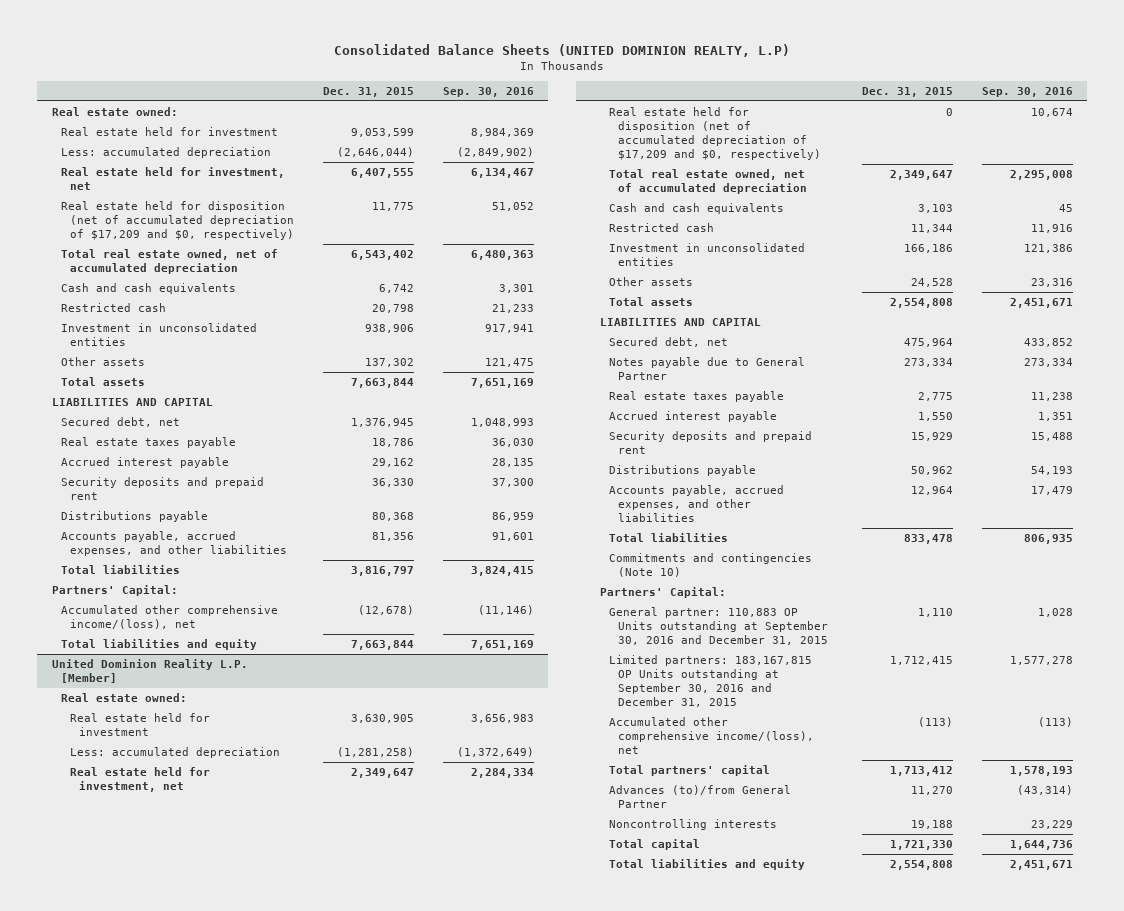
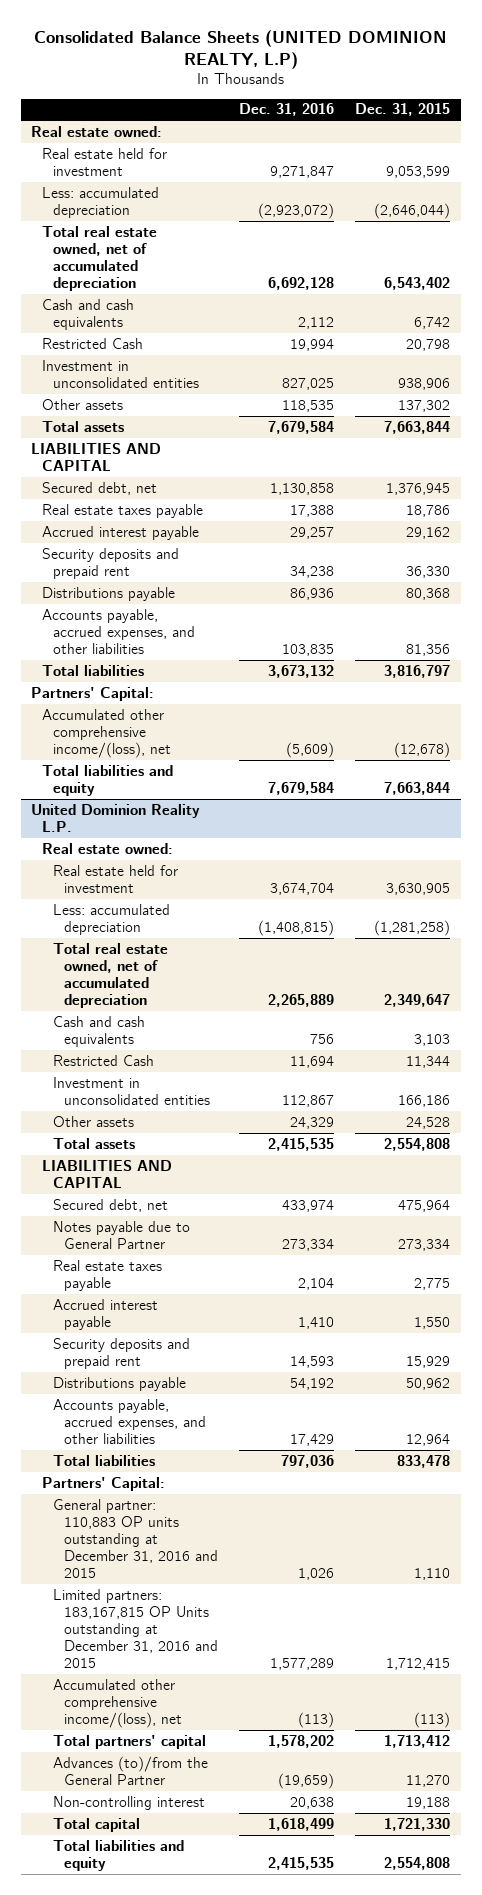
[442,86,534,97] Sep. 30, 2016 -> none
none -> [239,103,335,117] Dec. 31, 2016
[60,166,285,190] Real estate held for investment, net -> none
[60,200,295,241] Real estate held for disposition (net of accumulated depreciation of $17,209 and $0, respectively) -> none
[60,302,166,312] Restricted cash -> [42,337,144,349] Restricted Cash
[51,658,248,683] United Dominion Reality L.P. [Member] -> [31,803,201,832] United Dominion Reality L.P.
[70,766,211,792] Real estate held for investment, net -> none
[608,106,822,161] Real estate held for disposition (net of accumulated depreciation of $17,209 and $0, respectively) -> none
[608,222,714,232] Restricted cash -> [53,1054,155,1066] Restricted Cash
[608,552,812,577] Commitments and contingencies (Note 10) -> none
[608,606,829,646] General partner: 110,883 OP Units outstanding at September 30, 2016 and December 31, 2015 -> [53,1498,219,1578] General partner: 110,883 OP units outstanding at December 31, 2016 and 2015
[608,654,812,708] Limited partners: 183,167,815 OP Units outstanding at September 30, 2016 and December 31, 2015 -> [53,1588,219,1668] Limited partners: 183,167,815 OP Units outstanding at December 31, 2016 and 2015
[608,784,791,808] Advances (to)/from General Partner -> [53,1755,209,1785] Advances (to)/from the General Partner
[608,818,777,830] Noncontrolling interests -> [53,1795,206,1810] Non-controlling interest

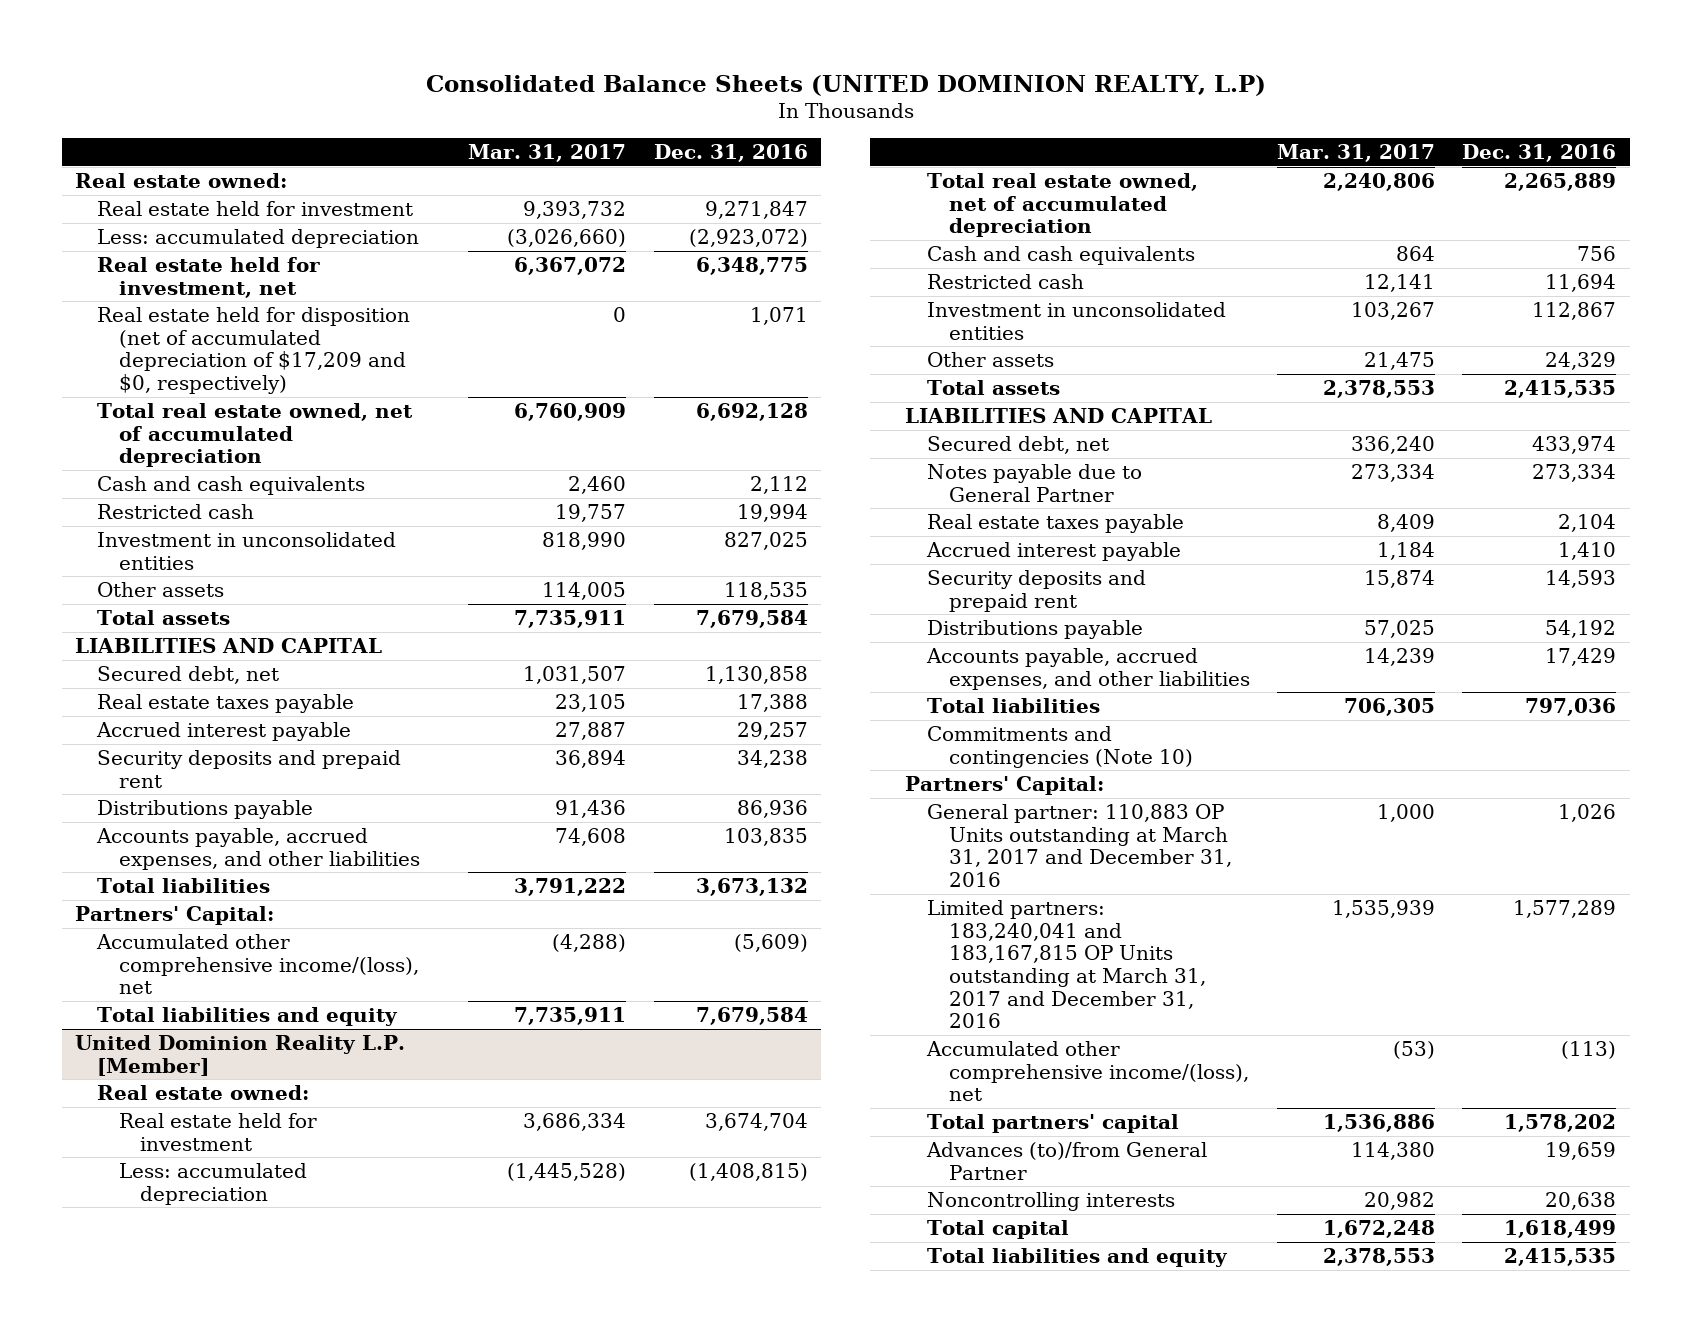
[355,103,451,117] Dec. 31, 2015 -> none
none -> [468,143,627,162] Mar. 31, 2017
none -> [96,256,320,298] Real estate held for investment, net
none -> [96,306,410,394] Real estate held for disposition (net of accumulated depreciation of $17,209 and $0, respectively)
[42,337,144,349] Restricted Cash -> [96,503,254,519] Restricted cash
[31,803,201,832] United Dominion Reality L.P. -> [75,1034,406,1076] United Dominion Reality L.P. [Member]
[53,1054,155,1066] Restricted Cash -> [927,273,1085,289] Restricted cash
none -> [927,725,1193,768] Commitments and contingencies (Note 10)
[53,1498,219,1578] General partner: 110,883 OP units outstanding at December 31, 2016 and 2015 -> [927,803,1232,887] General partner: 110,883 OP Units outstanding at March 31, 2017 and December 31, 2016
[53,1588,219,1668] Limited partners: 183,167,815 OP Units outstanding at December 31, 2016 and 2015 -> [927,899,1206,1029] Limited partners: 183,240,041 and 183,167,815 OP Units outstanding at March 31, 2017 and December 31, 2016
[53,1755,209,1785] Advances (to)/from the General Partner -> [926,1141,1208,1180] Advances (to)/from General Partner
[278,1772,335,1789] (19,659) -> [1545,1141,1617,1160] 19,659
[53,1795,206,1810] Non-controlling interest -> [927,1191,1176,1211] Noncontrolling interests

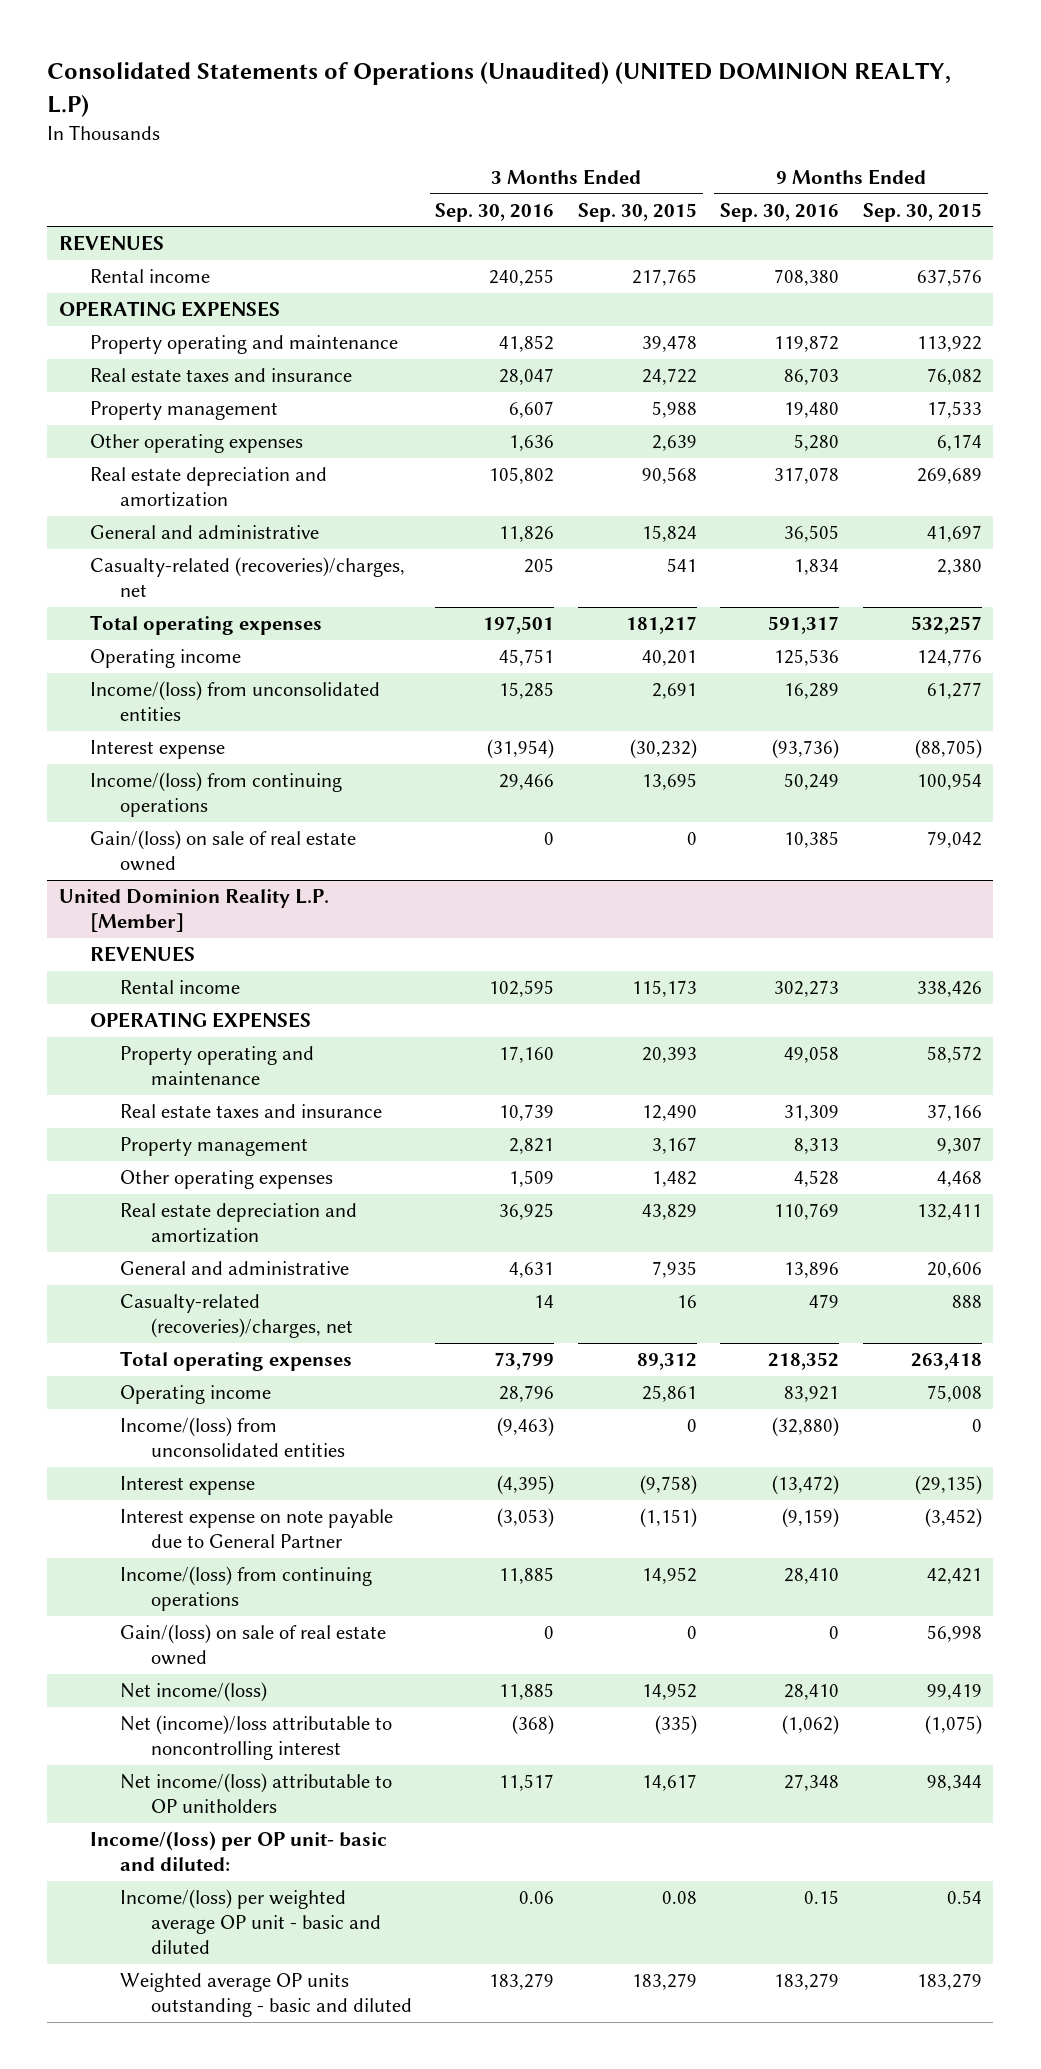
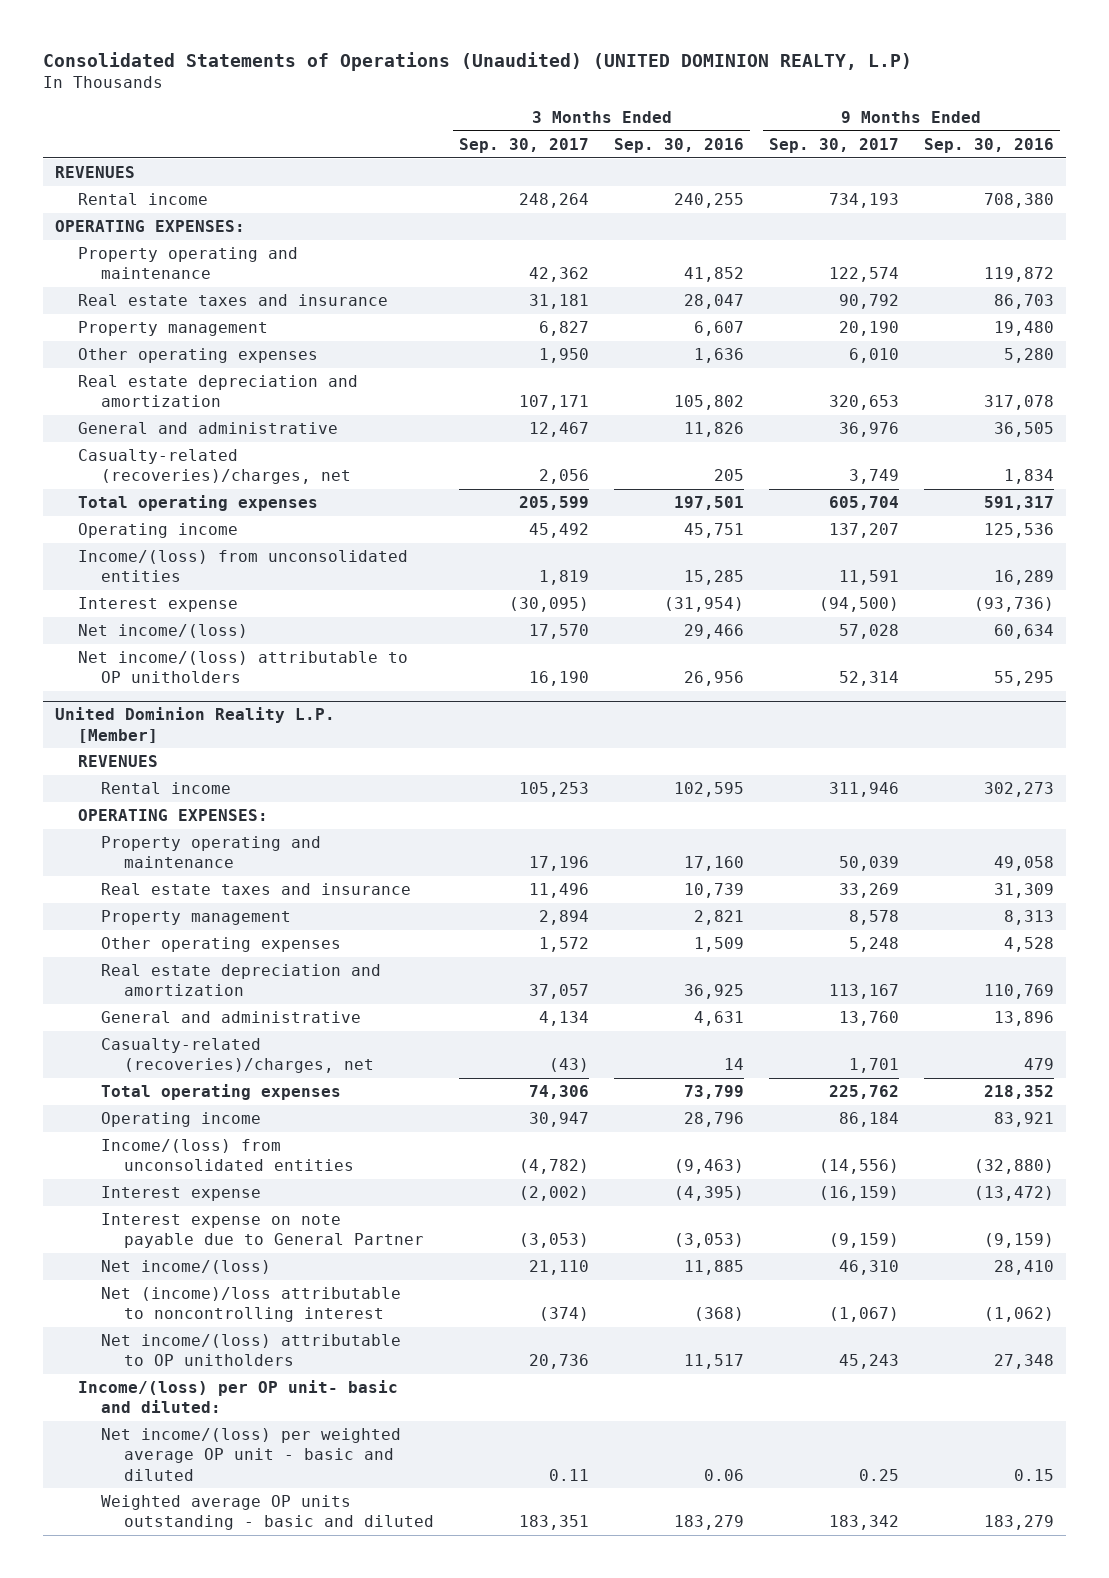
[577,202,697,222] Sep. 30, 2015 -> none
[862,202,982,222] Sep. 30, 2015 -> none
none -> [459,137,590,153] Sep. 30, 2017
none -> [768,137,899,153] Sep. 30, 2017
[58,301,280,318] OPERATING EXPENSES -> [55,220,246,233] OPERATING EXPENSES:
[89,772,342,818] Income/(loss) from continuing operations -> none
[89,830,356,872] Gain/(loss) on sale of real estate owned -> none
none -> [78,624,249,639] Net income/(loss)
none -> [78,651,409,684] Net income/(loss) attributable to OP unitholders
[89,1012,311,1029] OPERATING EXPENSES -> [78,809,269,822] OPERATING EXPENSES:
[120,1566,373,1612] Income/(loss) from continuing operations -> none
[120,1624,387,1666] Gain/(loss) on sale of real estate owned -> none
[120,1889,382,1954] Income/(loss) per weighted average OP unit - basic and diluted -> [101,1428,402,1481] Net income/(loss) per weighted average OP unit - basic and diluted

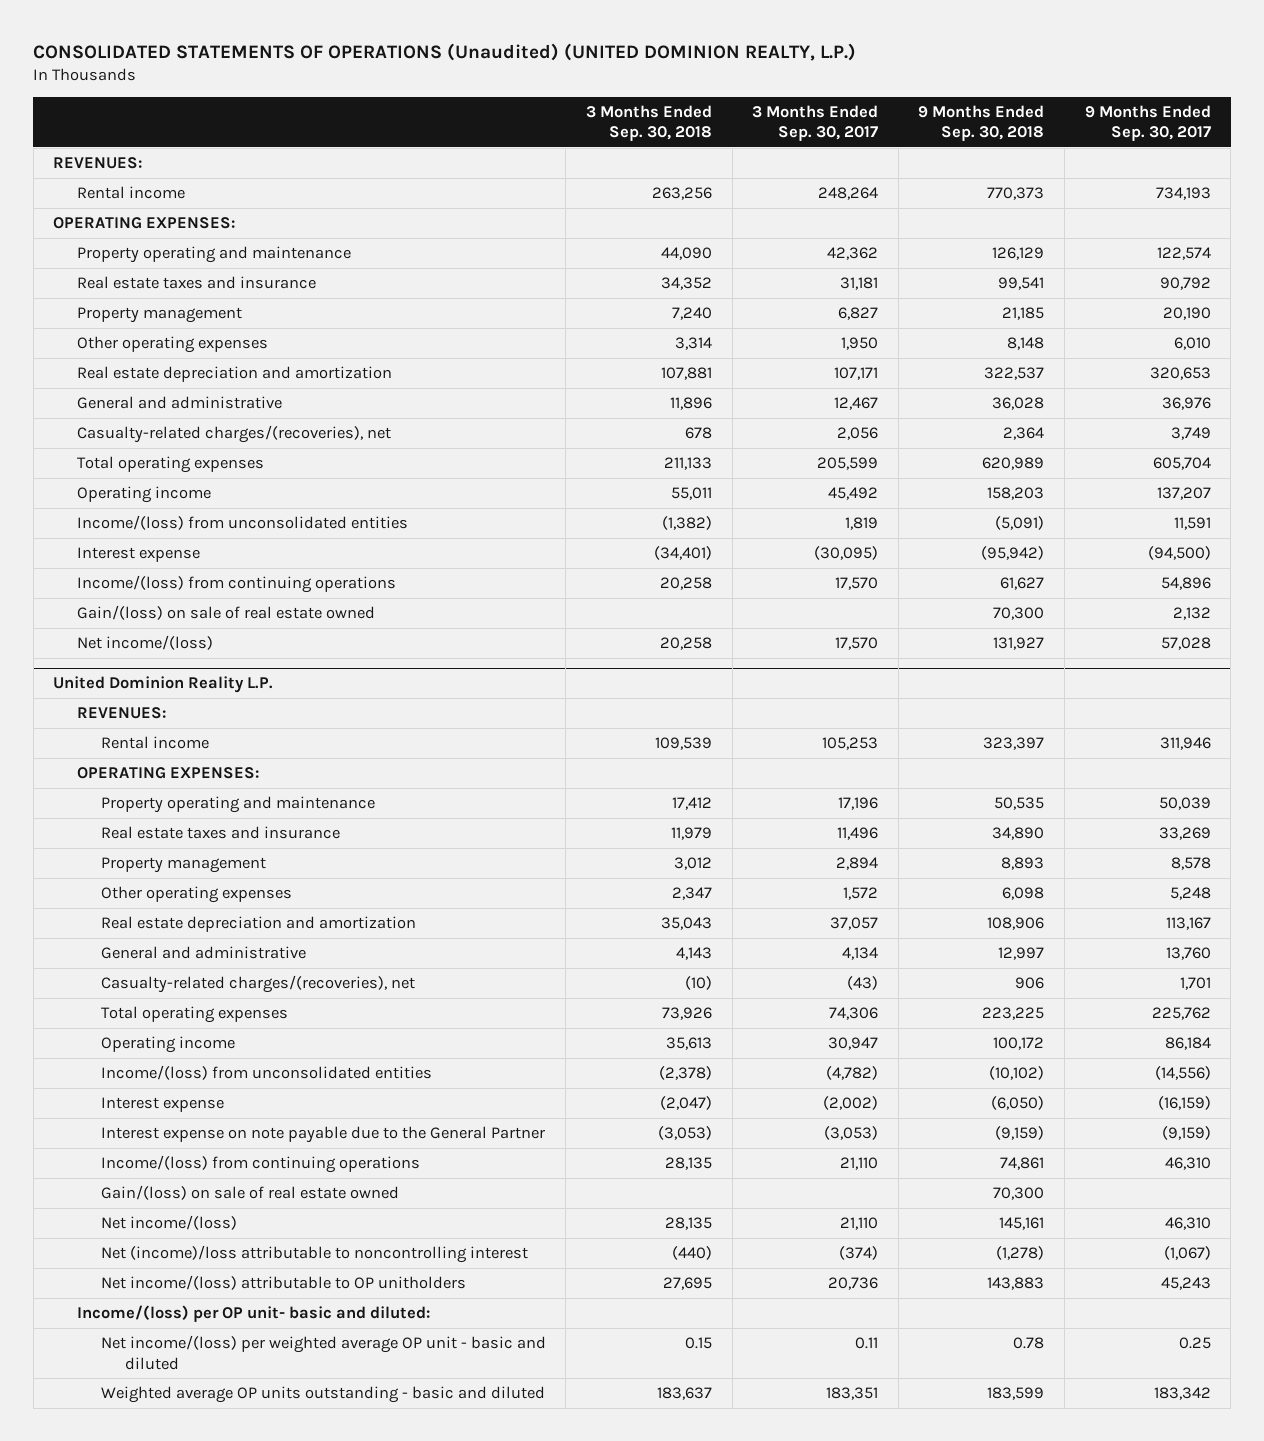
[42,52,912,72] Consolidated Statements of Operations (Unaudited) (UNITED DOMINION REALTY, L.P) -> [33,43,857,62] CONSOLIDATED STATEMENTS OF OPERATIONS (Unaudited) (UNITED DOMINION REALTY, L.P.)
[614,137,745,153] Sep. 30, 2016 -> none
[923,137,1054,153] Sep. 30, 2016 -> none
none -> [585,104,712,142] 3 Months Ended Sep. 30, 2018
none -> [918,104,1045,142] 9 Months Ended Sep. 30, 2018
[55,166,136,179] REVENUES -> [53,156,143,169] REVENUES:
[78,449,352,485] Casualty-related (recoveries)/charges, net -> [76,424,391,443] Casualty-related charges/(recoveries), net
none -> [76,574,396,593] Income/(loss) from continuing operations
none -> [76,604,375,620] Gain/(loss) on sale of real estate owned
[78,651,409,684] Net income/(loss) attributable to OP unitholders -> none
[55,707,336,743] United Dominion Reality L.P. [Member] -> [53,676,274,694] United Dominion Reality L.P.
[78,755,159,768] REVENUES -> [76,706,166,719] REVENUES:
[101,1038,375,1074] Casualty-related (recoveries)/charges, net -> [100,974,415,993] Casualty-related charges/(recoveries), net
[101,1213,425,1249] Interest expense on note payable due to General Partner -> [100,1125,545,1143] Interest expense on note payable due to the General Partner
none -> [100,1154,420,1173] Income/(loss) from continuing operations
none -> [100,1184,399,1200] Gain/(loss) on sale of real estate owned

